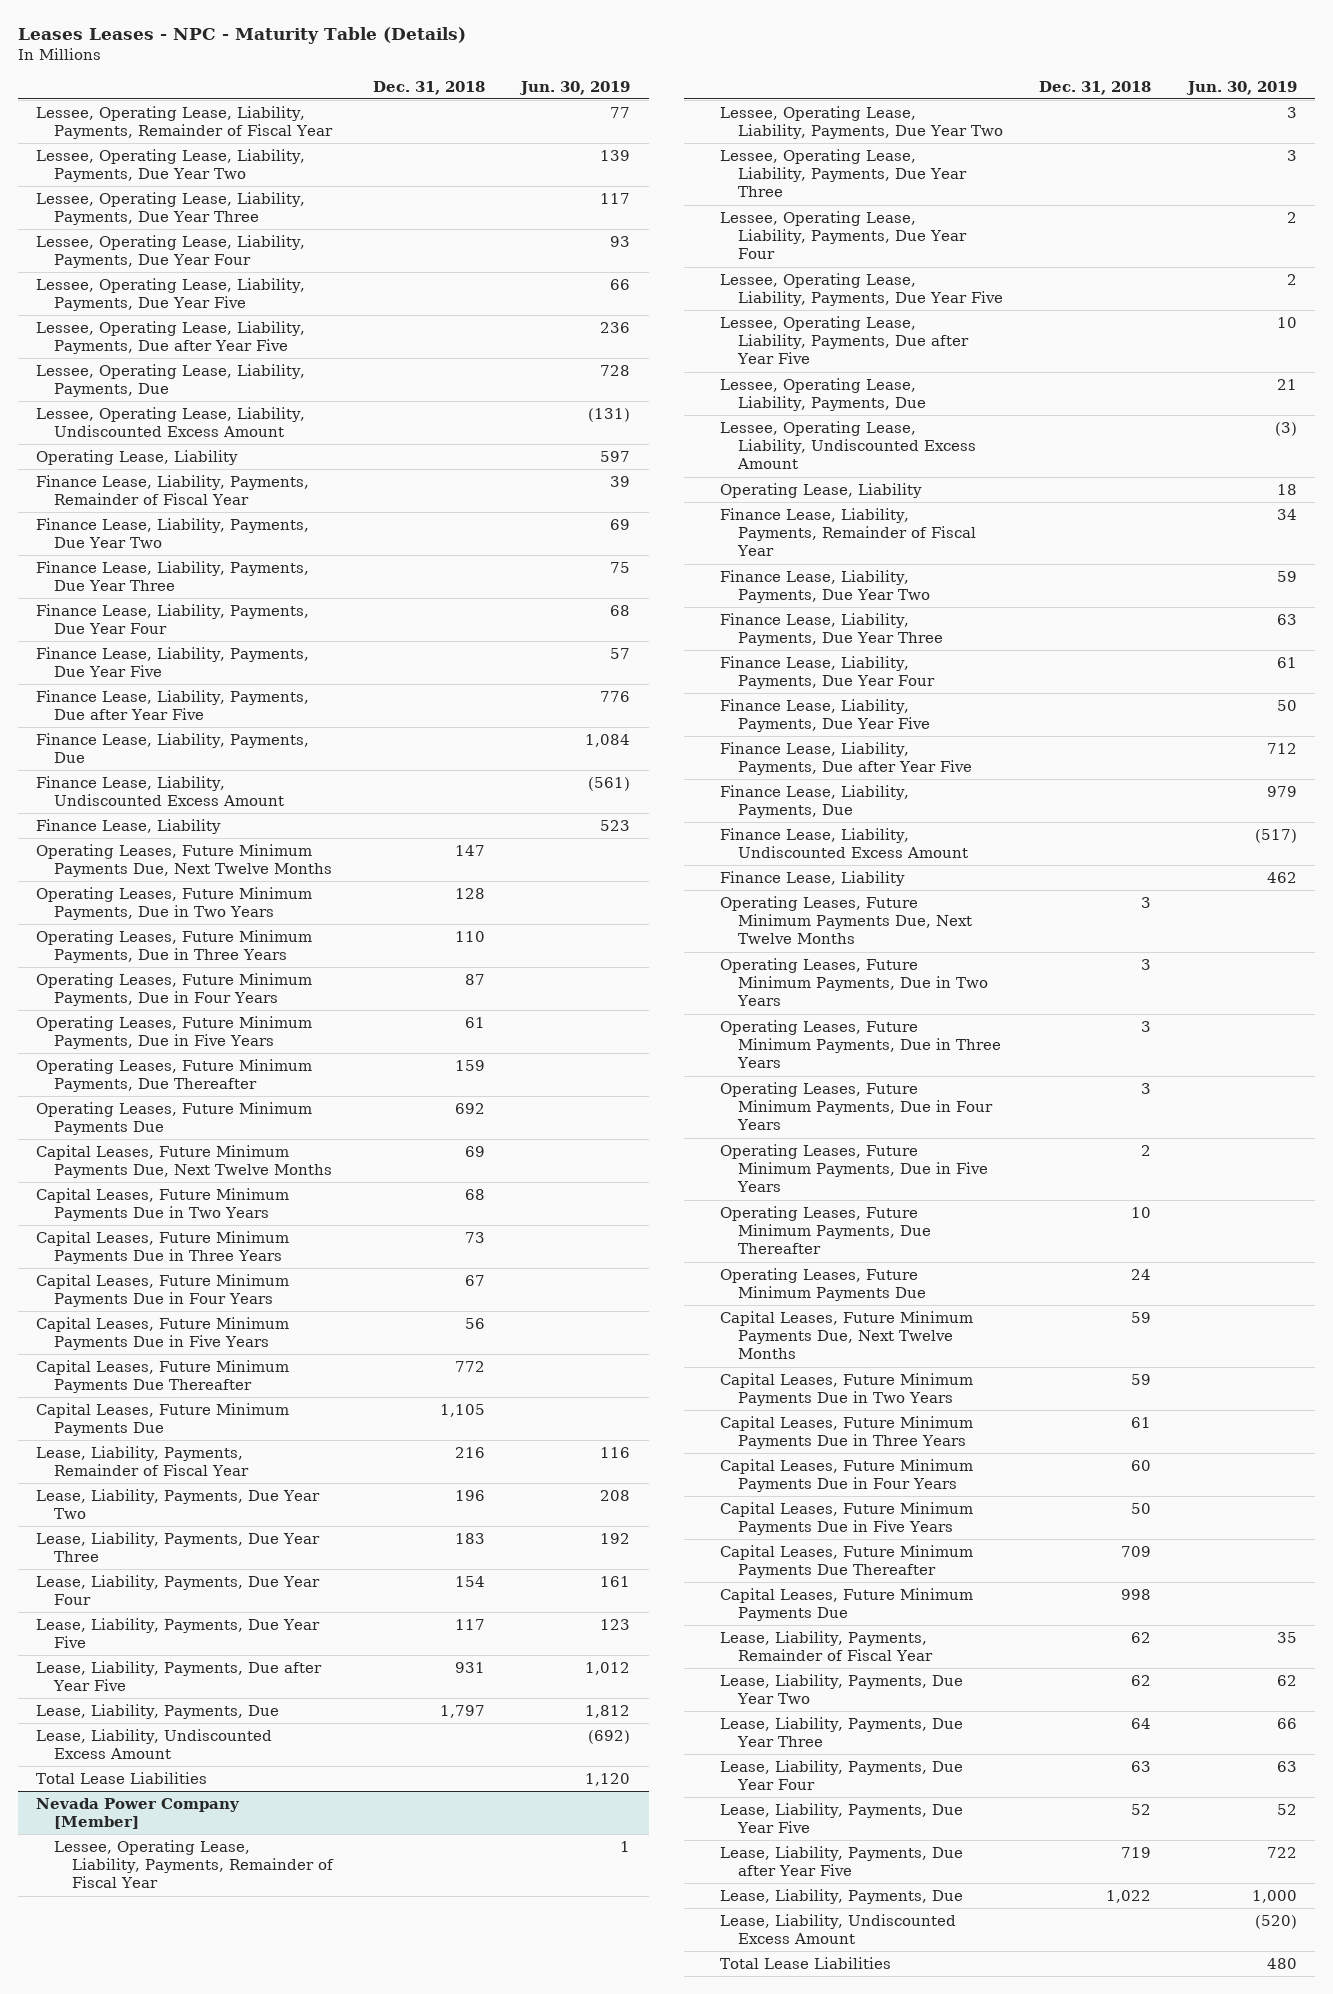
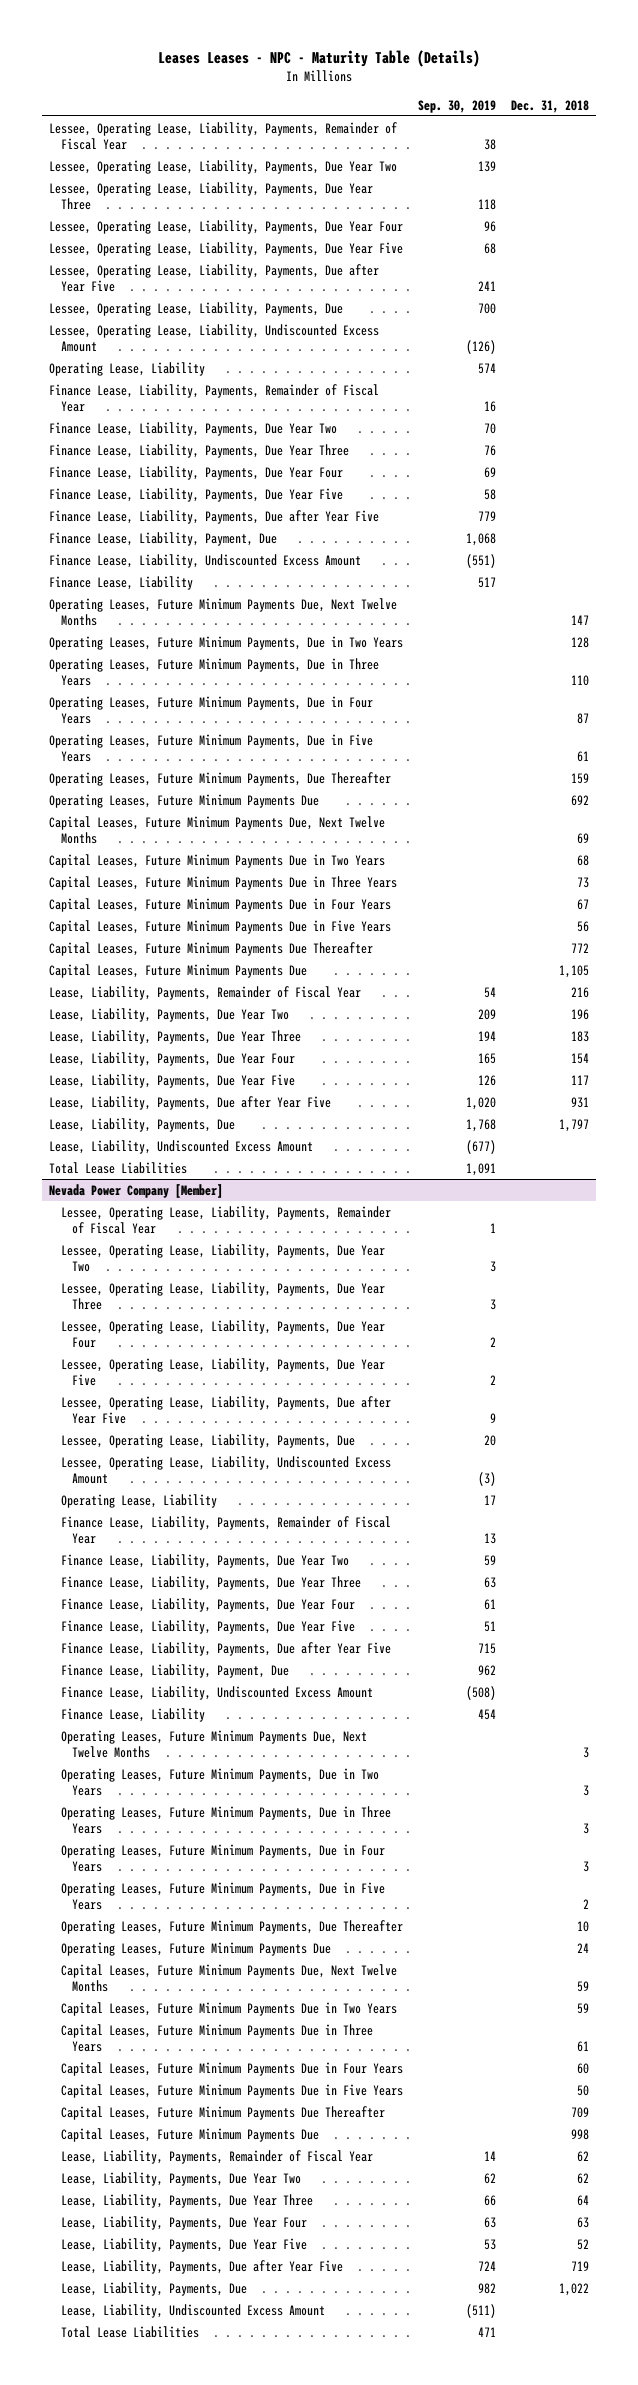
[519,80,631,95] Jun. 30, 2019 -> none
none -> [418,99,497,113] Sep. 30, 2019
[36,732,310,764] Finance Lease, Liability, Payments, Due -> [49,531,278,546] Finance Lease, Liability, Payment, Due
[720,784,910,819] Finance Lease, Liability, Payments, Due -> [60,1663,289,1678] Finance Lease, Liability, Payment, Due

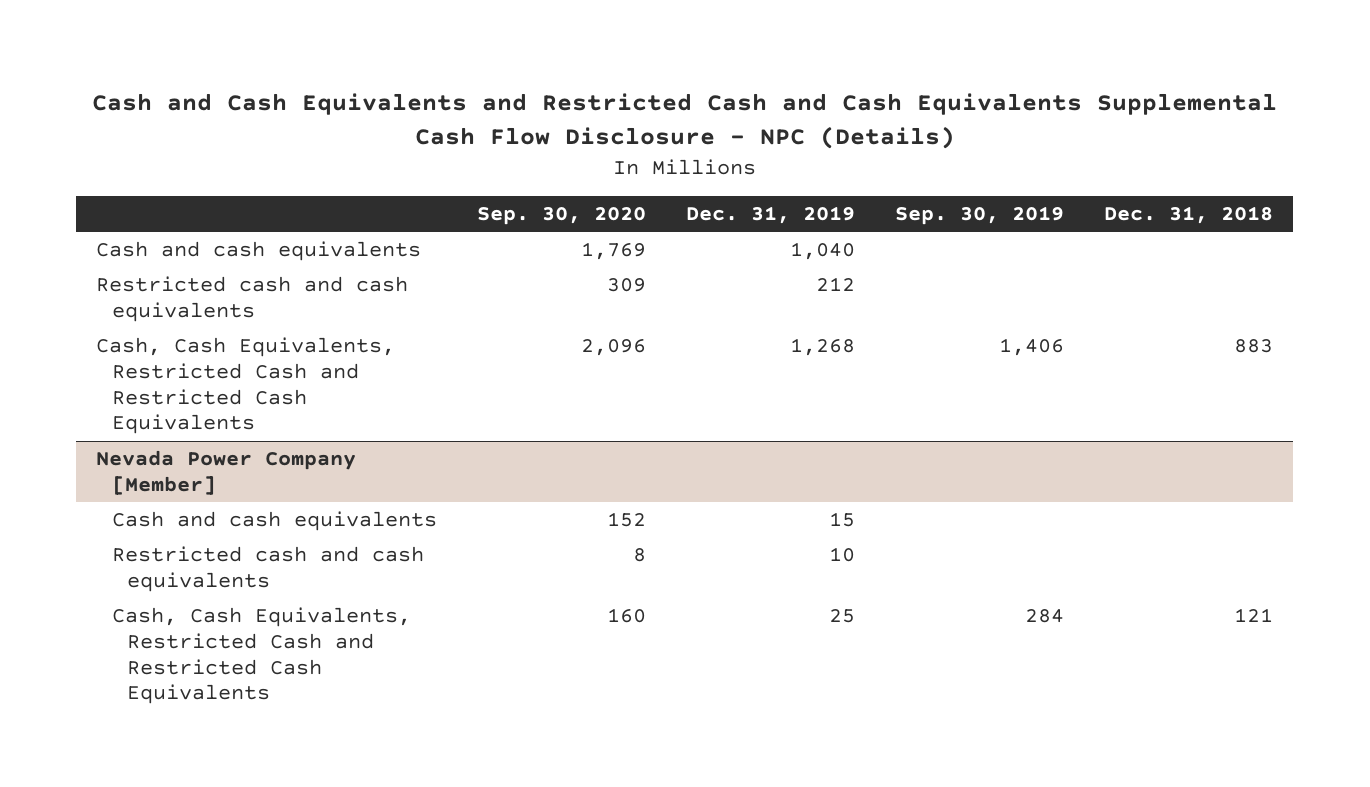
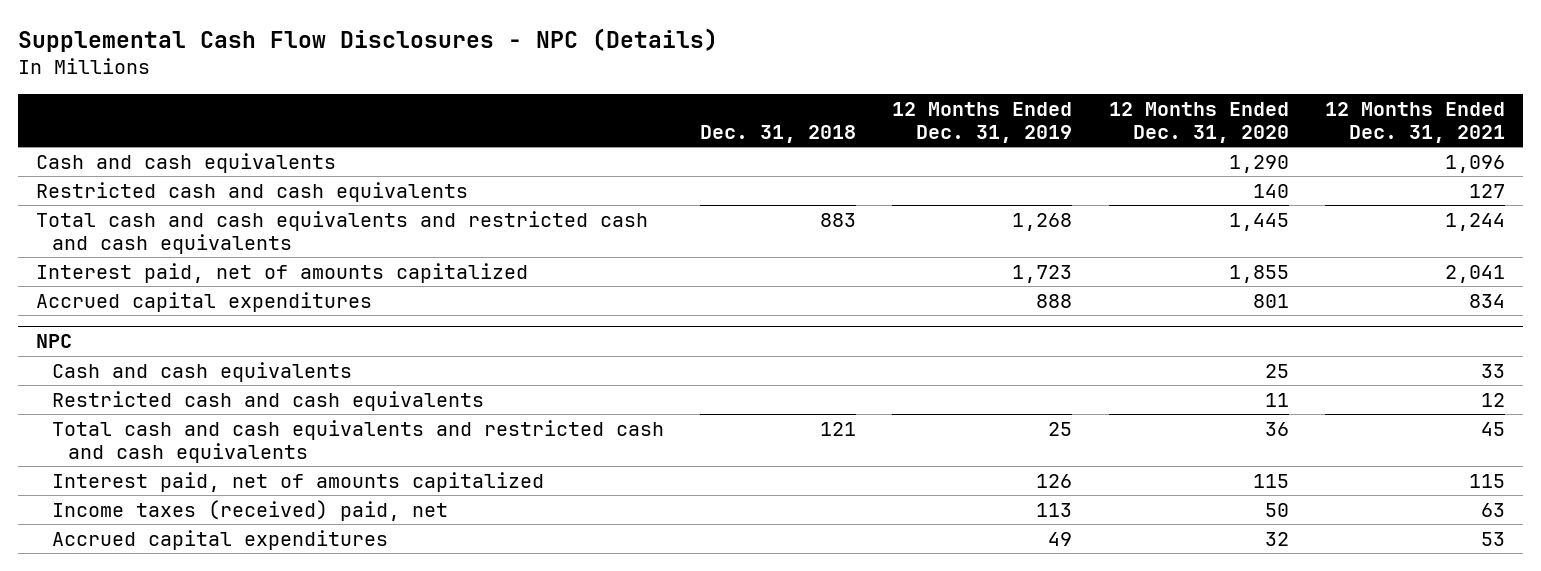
[91,93,1277,150] Cash and Cash Equivalents and Restricted Cash and Cash Equivalents Supplemental Cash Flow Disclosure - NPC (Details) -> [17,27,718,52] Supplemental Cash Flow Disclosures - NPC (Details)
[476,206,646,225] Sep. 30, 2020 -> none
[686,205,856,224] Dec. 31, 2019 -> none
[895,205,1065,225] Sep. 30, 2019 -> none
none -> [892,101,1073,143] 12 Months Ended Dec. 31, 2019
none -> [1108,101,1289,143] 12 Months Ended Dec. 31, 2020
none -> [1324,101,1505,143] 12 Months Ended Dec. 31, 2021
[96,337,396,435] Cash, Cash Equivalents, Restricted Cash and Restricted Cash Equivalents -> [35,210,648,254] Total cash and cash equivalents and restricted cash and cash equivalents
none -> [35,262,528,283] Interest paid, net of amounts capitalized
none -> [35,291,372,312] Accrued capital expenditures
[96,450,357,495] Nevada Power Company [Member] -> [35,334,72,349] NPC
[111,607,411,705] Cash, Cash Equivalents, Restricted Cash and Restricted Cash Equivalents -> [51,419,664,463] Total cash and cash equivalents and restricted cash and cash equivalents
none -> [51,471,544,492] Interest paid, net of amounts capitalized
none -> [51,499,448,521] Income taxes (received) paid, net
none -> [51,529,388,550] Accrued capital expenditures

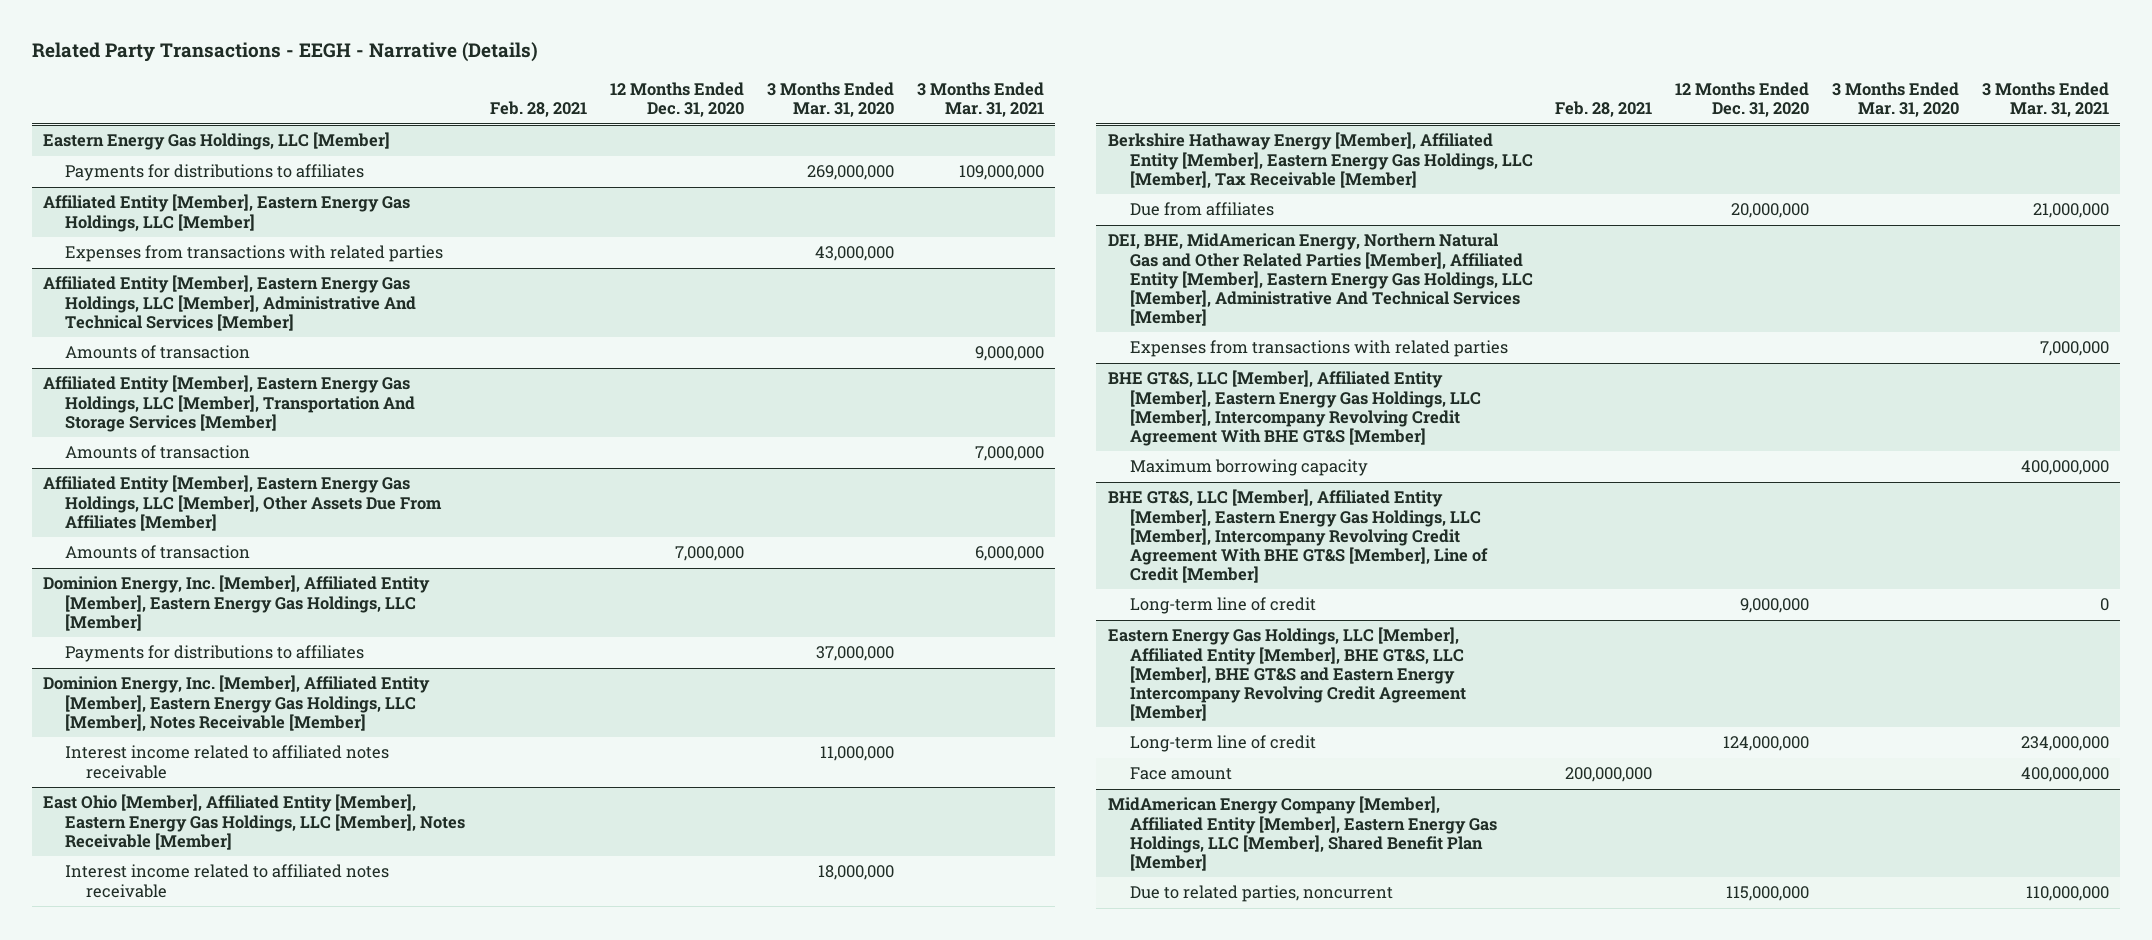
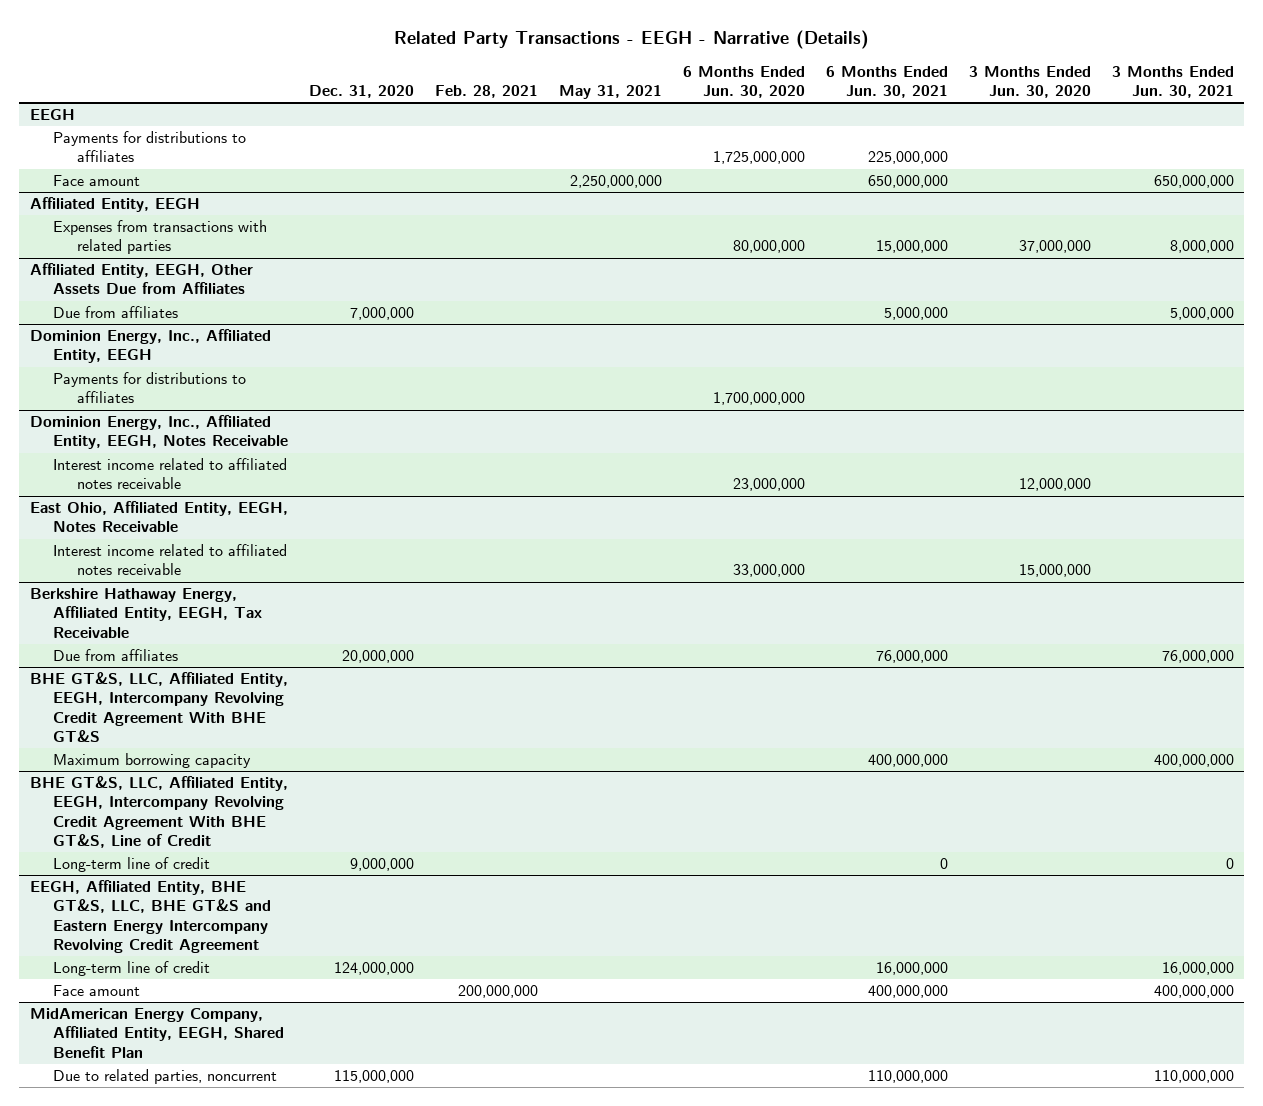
[610,82,745,118] 12 Months Ended Dec. 31, 2020 -> none
[767,82,895,118] 3 Months Ended Mar. 31, 2020 -> none
[916,82,1044,118] 3 Months Ended Mar. 31, 2021 -> none
none -> [309,85,415,99] Dec. 31, 2020
none -> [559,85,663,100] May 31, 2021
none -> [682,65,805,99] 6 Months Ended Jun. 30, 2020
none -> [825,65,948,99] 6 Months Ended Jun. 30, 2021
none -> [968,65,1091,99] 3 Months Ended Jun. 30, 2020
none -> [1111,65,1234,99] 3 Months Ended Jun. 30, 2021
[42,132,390,151] Eastern Energy Gas Holdings, LLC [Member] -> [29,109,75,121] EEGH
[42,194,410,232] Affiliated Entity [Member], Eastern Energy Gas Holdings, LLC [Member] -> none
[64,245,443,263] Expenses from transactions with related parties -> none
[42,275,416,331] Affiliated Entity [Member], Eastern Energy Gas Holdings, LLC [Member], Administrative And Technical Services [Member] -> none
[64,345,250,360] Amounts of transaction -> none
[42,375,415,432] Affiliated Entity [Member], Eastern Energy Gas Holdings, LLC [Member], Transportation And Storage Services [Member] -> none
[64,445,250,460] Amounts of transaction -> none
[64,545,250,560] Amounts of transaction -> none
none -> [53,175,141,187] Face amount
none -> [29,197,200,213] Affiliated Entity, EEGH
none -> [53,220,268,255] Expenses from transactions with related parties
[42,475,442,531] Affiliated Entity [Member], Eastern Energy Gas Holdings, LLC [Member], Other Assets Due From Affiliates [Member] -> [29,263,253,295] Affiliated Entity, EEGH, Other Assets Due from Affiliates
none -> [53,306,179,319] Due from affiliates
[42,575,430,631] Dominion Energy, Inc. [Member], Affiliated Entity [Member], Eastern Energy Gas Holdings, LLC [Member] -> [29,329,271,364] Dominion Energy, Inc., Affiliated Entity, EEGH
[42,675,430,731] Dominion Energy, Inc. [Member], Affiliated Entity [Member], Eastern Energy Gas Holdings, LLC [Member], Notes Receivable [Member] -> [29,415,289,450] Dominion Energy, Inc., Affiliated Entity, EEGH, Notes Receivable
[42,794,465,850] East Ohio [Member], Affiliated Entity [Member], Eastern Energy Gas Holdings, LLC [Member], Notes Receivable [Member] -> [29,501,288,533] East Ohio, Affiliated Entity, EEGH, Notes Receivable
[1107,132,1533,188] Berkshire Hathaway Energy [Member], Affiliated Entity [Member], Eastern Energy Gas Holdings, LLC [Member], Tax Receivable [Member] -> [29,588,263,638] Berkshire Hathaway Energy, Affiliated Entity, EEGH, Tax Receivable
[1107,233,1533,326] DEI, BHE, MidAmerican Energy, Northern Natural Gas and Other Related Parties [Member], Affiliated Entity [Member], Eastern Energy Gas Holdings, LLC [Member], Administrative And Technical Services [Member] -> none
[1129,340,1508,358] Expenses from transactions with related parties -> none
[1107,370,1481,446] BHE GT&S, LLC [Member], Affiliated Entity [Member], Eastern Energy Gas Holdings, LLC [Member], Intercompany Revolving Credit Agreement With BHE GT&S [Member] -> [29,672,288,742] BHE GT&S, LLC, Affiliated Entity, EEGH, Intercompany Revolving Credit Agreement With BHE GT&S
[1107,489,1488,583] BHE GT&S, LLC [Member], Affiliated Entity [Member], Eastern Energy Gas Holdings, LLC [Member], Intercompany Revolving Credit Agreement With BHE GT&S [Member], Line of Credit [Member] -> [29,776,288,848] BHE GT&S, LLC, Affiliated Entity, EEGH, Intercompany Revolving Credit Agreement With BHE GT&S, Line of Credit
[1107,627,1466,721] Eastern Energy Gas Holdings, LLC [Member], Affiliated Entity [Member], BHE GT&S, LLC [Member], BHE GT&S and Eastern Energy Intercompany Revolving Credit Agreement [Member] -> [29,880,272,953] EEGH, Affiliated Entity, BHE GT&S, LLC, BHE GT&S and Eastern Energy Intercompany Revolving Credit Agreement
[1107,796,1497,871] MidAmerican Energy Company [Member], Affiliated Entity [Member], Eastern Energy Gas Holdings, LLC [Member], Shared Benefit Plan [Member] -> [29,1008,285,1058] MidAmerican Energy Company, Affiliated Entity, EEGH, Shared Benefit Plan

